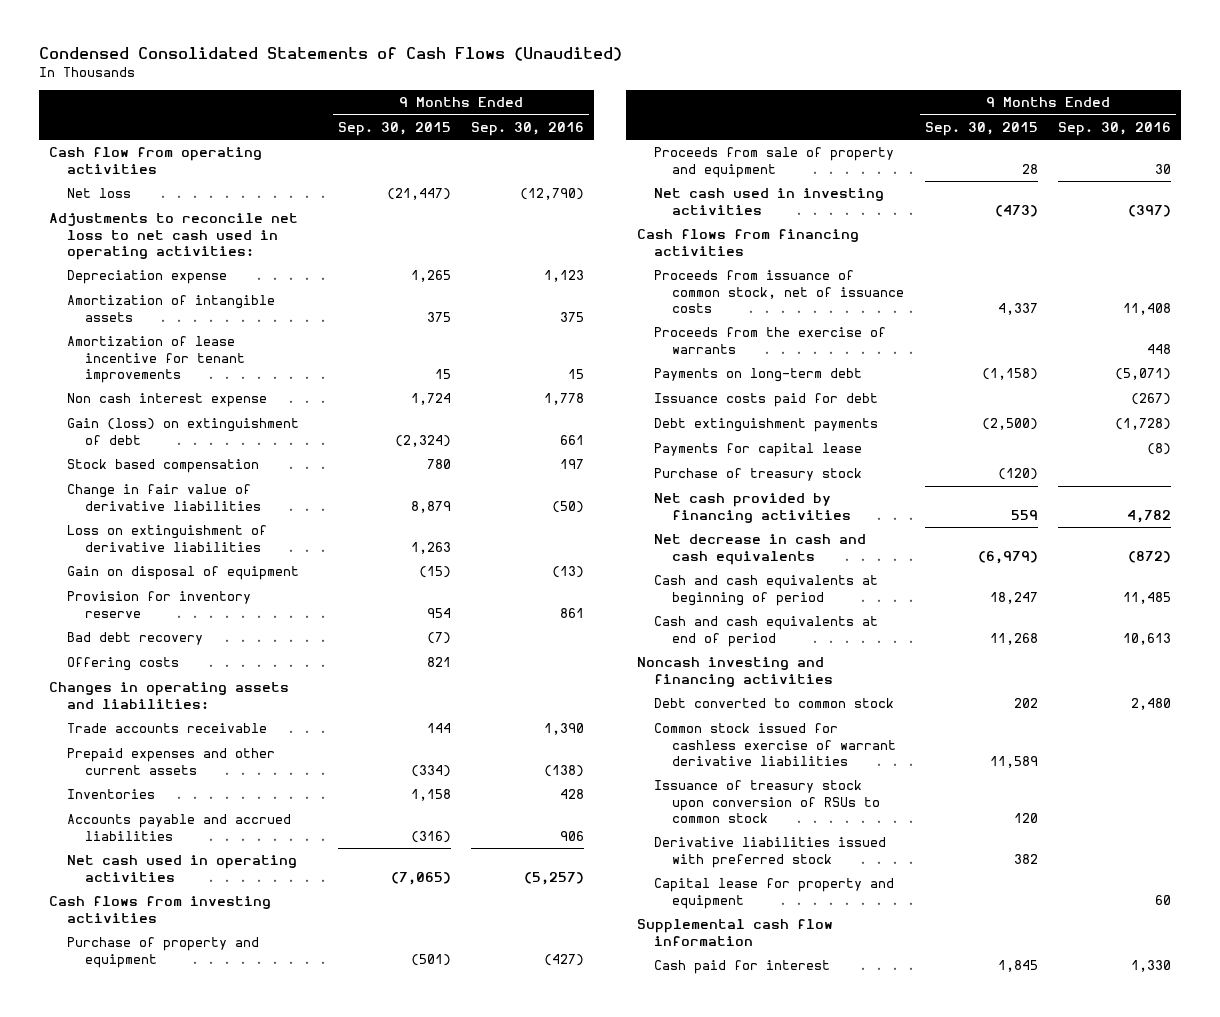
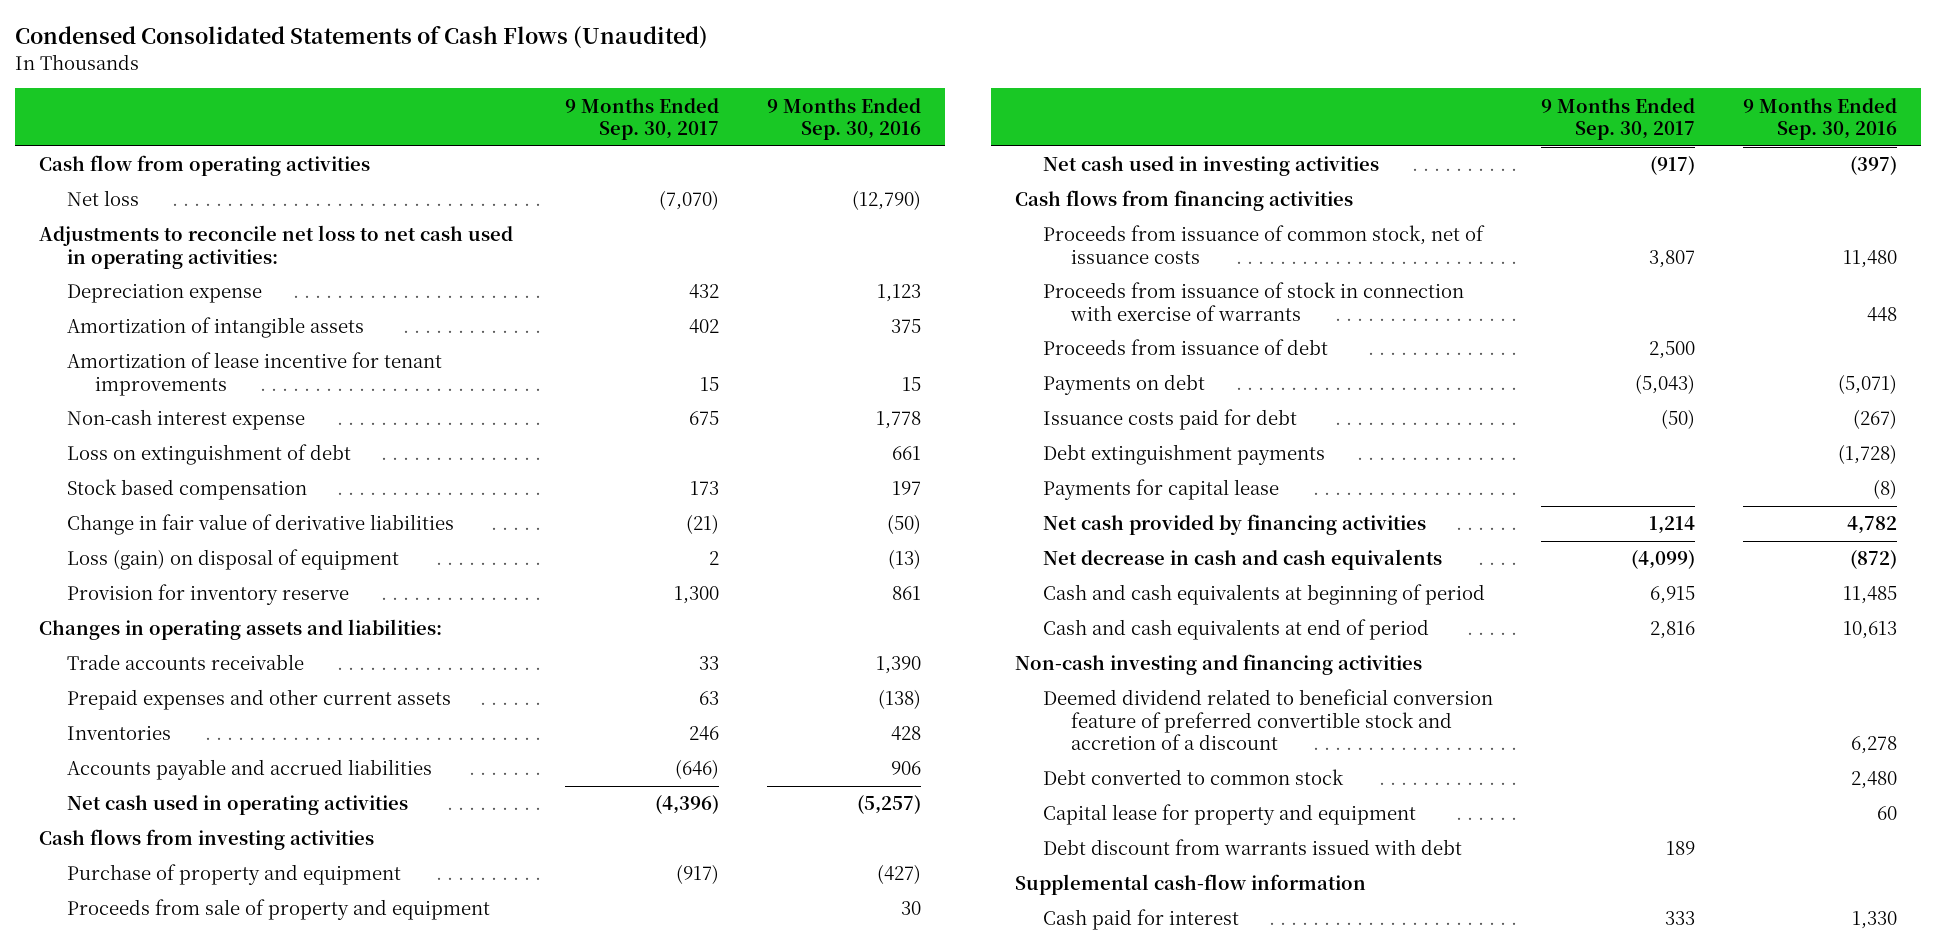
[337,121,451,136] Sep. 30, 2015 -> none
none -> [564,97,719,140] 9 Months Ended Sep. 30, 2017
[67,393,268,408] Non cash interest expense -> [67,409,306,431] Non-cash interest expense
[67,418,300,445] Gain (loss) on extinguishment of debt -> [67,444,352,466] Loss on extinguishment of debt
[67,525,268,552] Loss on extinguishment of derivative liabilities -> none
[67,566,300,581] Gain on disposal of equipment -> [67,549,400,571] Loss (gain) on disposal of equipment
[67,632,204,646] Bad debt recovery -> none
[67,657,180,672] Offering costs -> none
[1122,302,1171,315] 11,408 -> [1842,249,1897,268] 11,480
[654,327,887,354] Proceeds from the exercise of warrants -> [1042,282,1464,321] Proceeds from issuance of stock in connection with exercise of warrants
none -> [1042,339,1328,356] Proceeds from issuance of debt
[654,368,863,383] Payments on long-term debt -> [1042,374,1205,396] Payments on debt
[654,468,863,482] Purchase of treasury stock -> none
[636,657,834,687] Noncash investing and financing activities -> [1015,654,1423,676] Non-cash investing and financing activities
none -> [1042,689,1493,750] Deemed dividend related to beneficial conversion feature of preferred convertible stock and accretion of a discount
[654,723,897,766] Common stock issued for cashless exercise of warrant derivative liabilities -> none
[654,780,881,823] Issuance of treasury stock upon conversion of RSUs to common stock -> none
[654,837,887,868] Derivative liabilities issued with preferred stock -> none
none -> [1042,839,1462,856] Debt discount from warrants issued with debt
[636,919,833,946] Supplemental cash flow information -> [1015,874,1367,896] Supplemental cash-flow information

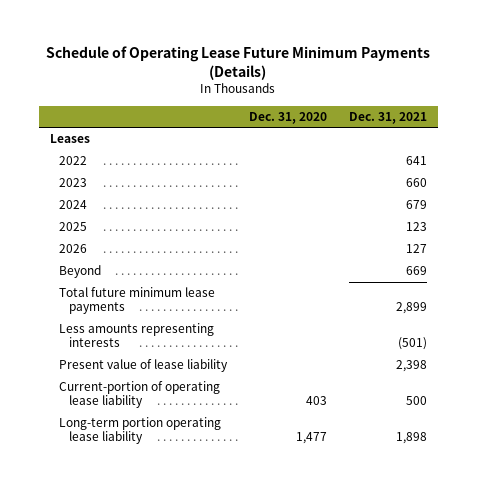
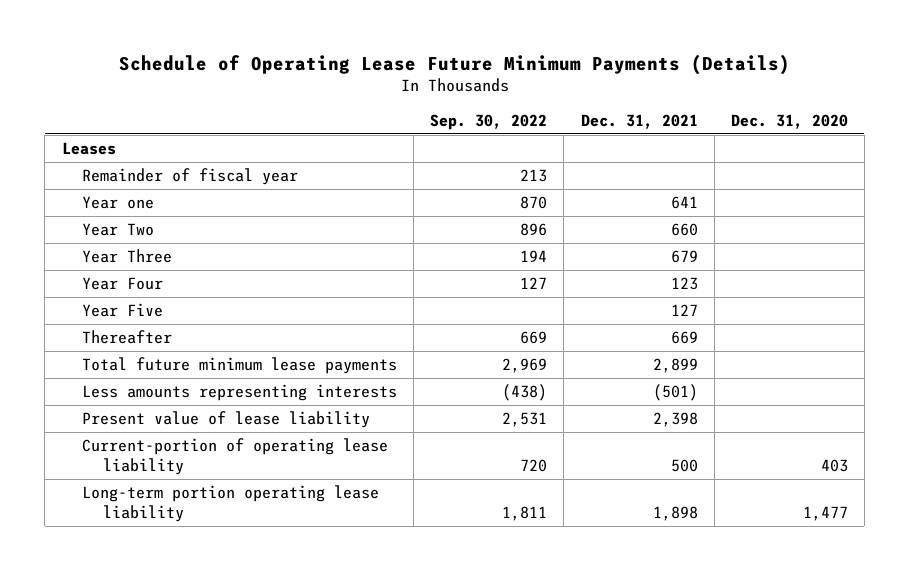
none -> [430,113,548,130] Sep. 30, 2022
none -> [82,167,299,185] Remainder of fiscal year
[59,156,88,166] 2022 -> [82,195,155,209] Year one
[59,178,88,188] 2023 -> [82,222,155,236] Year Two
[59,200,88,210] 2024 -> [82,248,173,263] Year Three
[59,222,88,232] 2025 -> [82,276,164,290] Year Four
[59,244,88,254] 2026 -> [82,302,164,317] Year Five
[59,265,102,279] Beyond -> [82,329,173,344] Thereafter

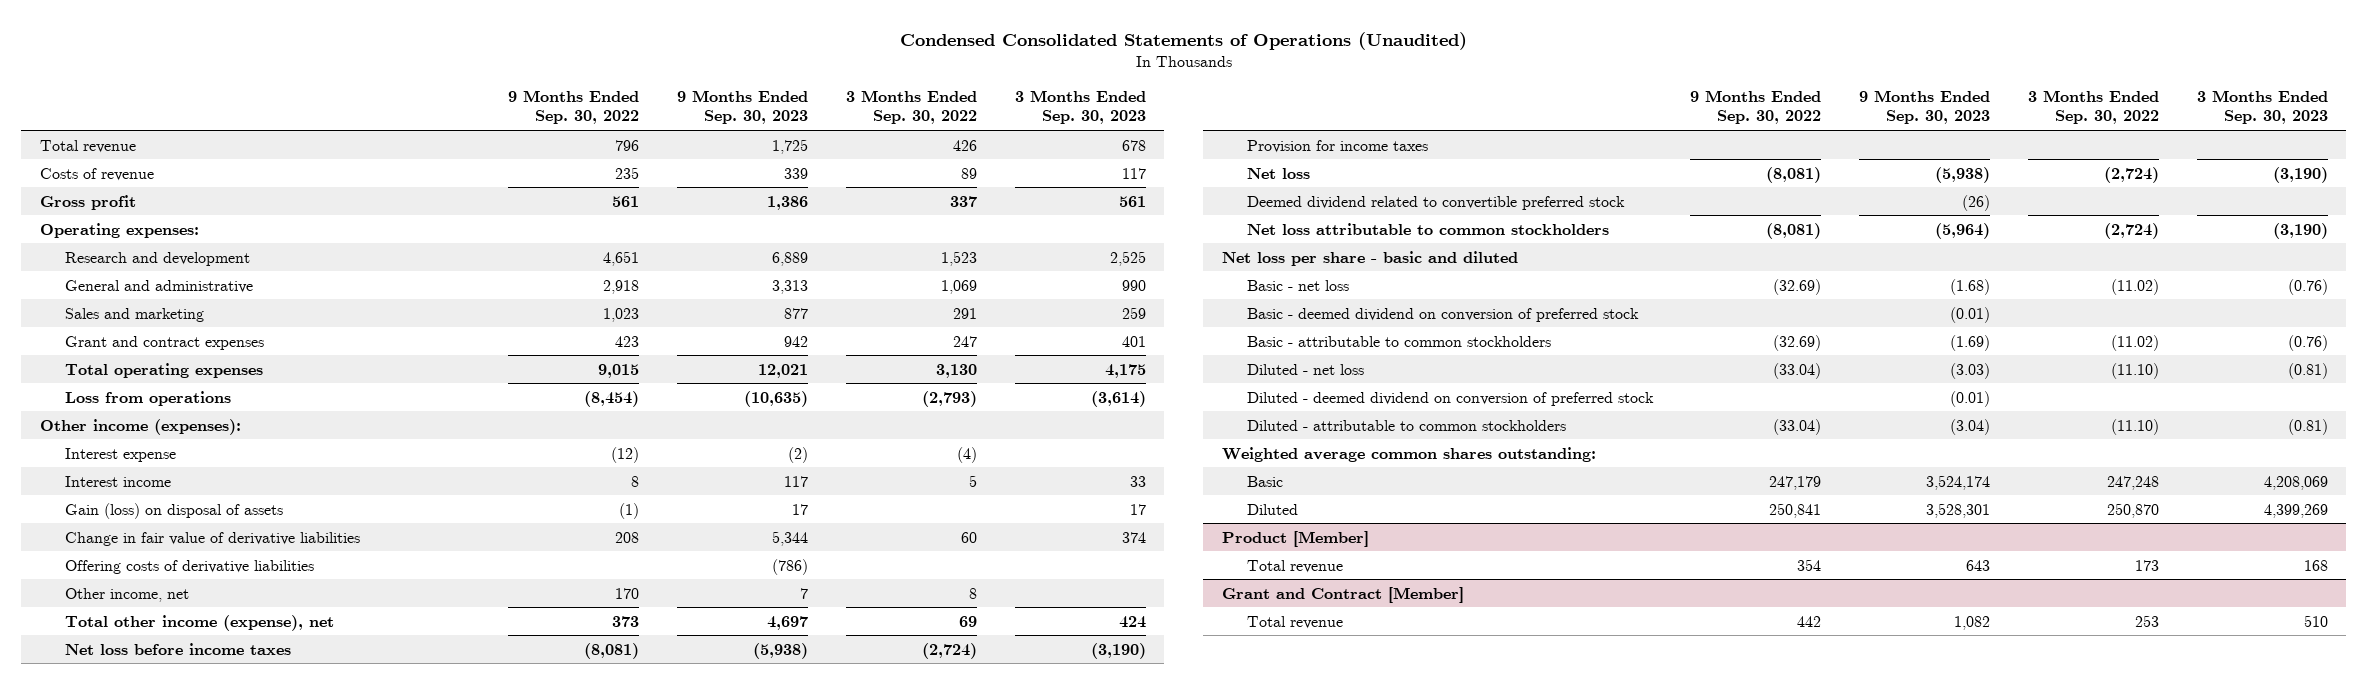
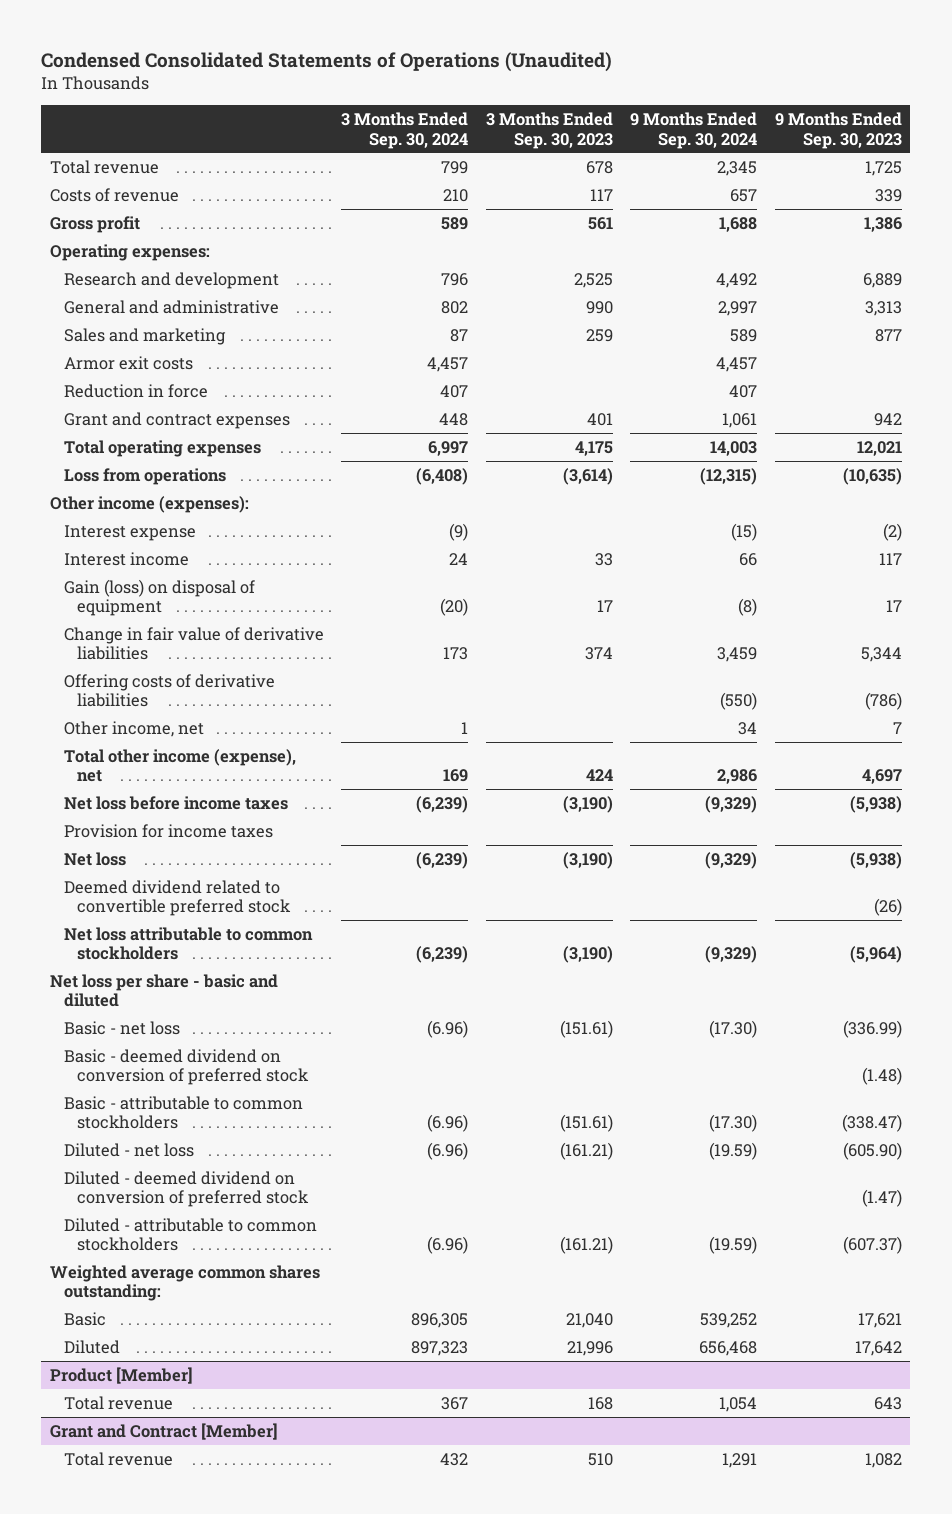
[508,90,640,125] 9 Months Ended Sep. 30, 2022 -> none
[845,90,977,125] 3 Months Ended Sep. 30, 2022 -> none
none -> [341,112,469,149] 3 Months Ended Sep. 30, 2024
none -> [630,112,758,149] 9 Months Ended Sep. 30, 2024
none -> [63,355,193,370] Armor exit costs
none -> [63,383,208,398] Reduction in force
[64,502,283,519] Gain (loss) on disposal of assets -> [63,578,255,617] Gain (loss) on disposal of equipment
[1950,278,1991,295] (1.68) -> [842,1019,902,1038] (336.99)
[2287,278,2328,295] (0.76) -> [559,1019,613,1038] (151.61)
[1950,306,1991,323] (0.01) -> [861,1067,902,1086] (1.48)
[1950,334,1991,351] (1.69) -> [841,1114,902,1133] (338.47)
[2287,334,2328,351] (0.76) -> [559,1114,613,1133] (151.61)
[1950,362,1991,379] (3.03) -> [842,1141,902,1160] (605.90)
[2287,362,2328,379] (0.81) -> [559,1141,613,1160] (161.21)
[1950,390,1991,407] (0.01) -> [861,1189,902,1208] (1.47)
[1950,418,1991,435] (3.04) -> [842,1236,902,1255] (607.37)
[2287,418,2328,435] (0.81) -> [559,1236,613,1255] (161.21)
[1926,474,1991,490] 3,524,174 -> [857,1312,902,1328] 17,621
[2263,475,2328,490] 4,208,069 -> [565,1312,613,1328] 21,040
[1926,502,1991,518] 3,528,301 -> [854,1340,902,1356] 17,642
[2263,503,2328,518] 4,399,269 -> [566,1340,613,1356] 21,996

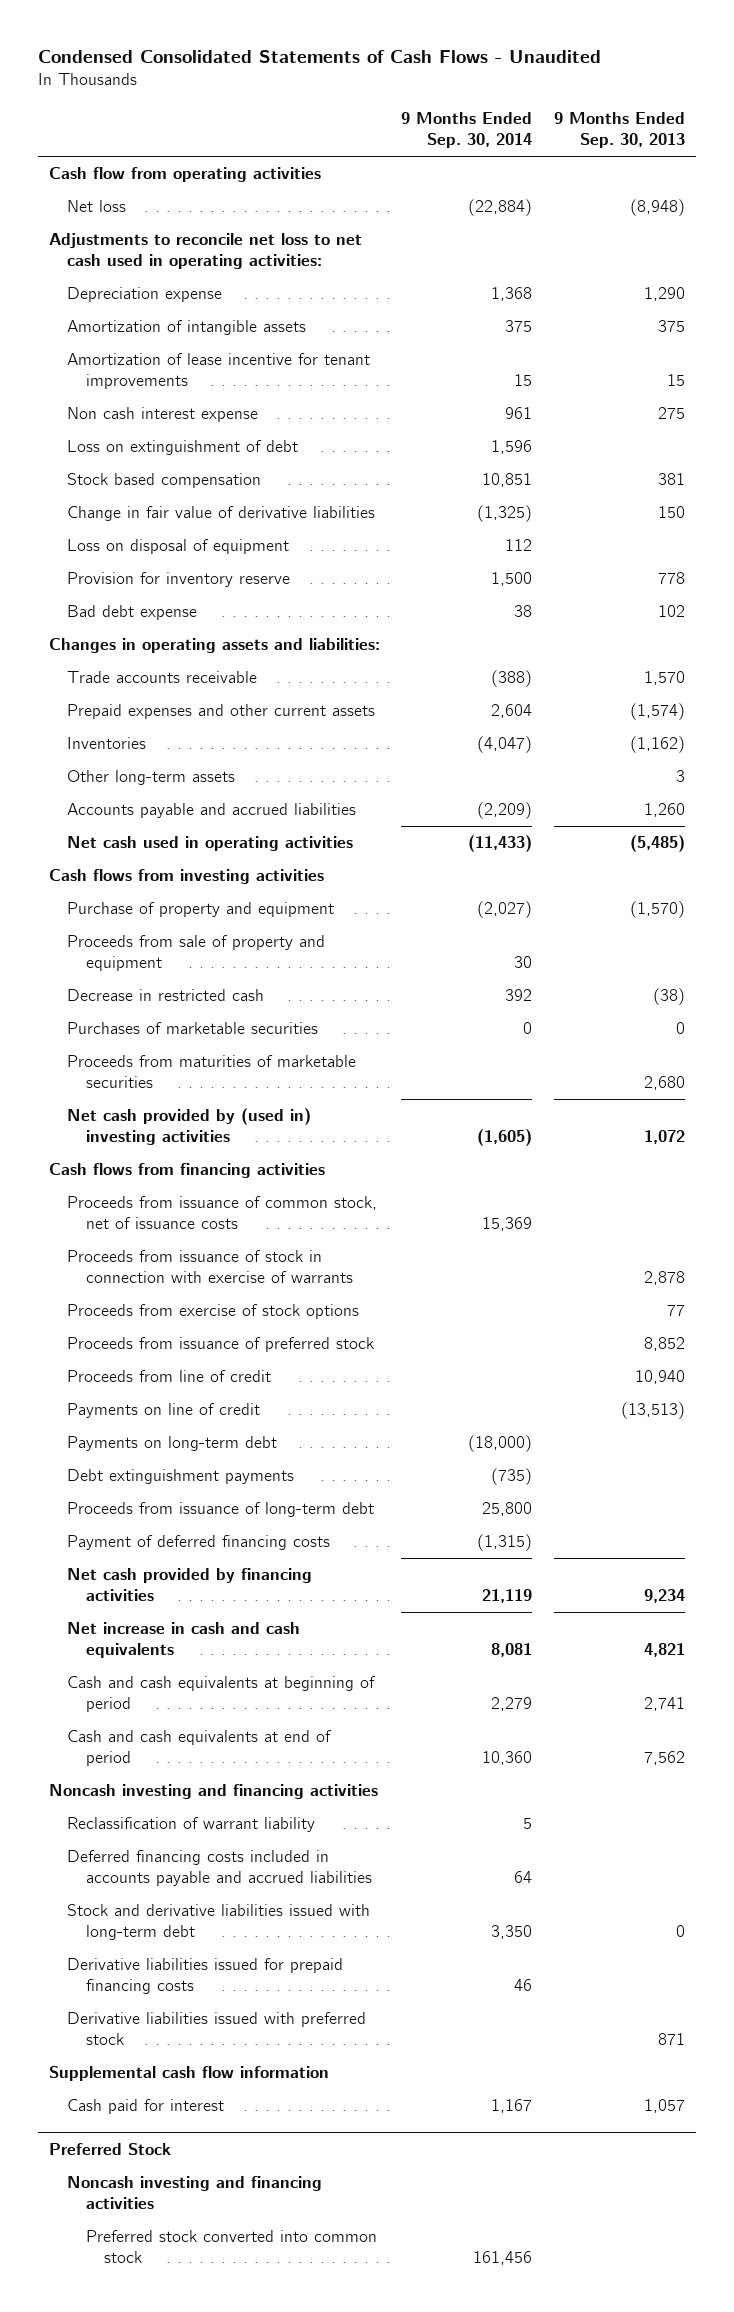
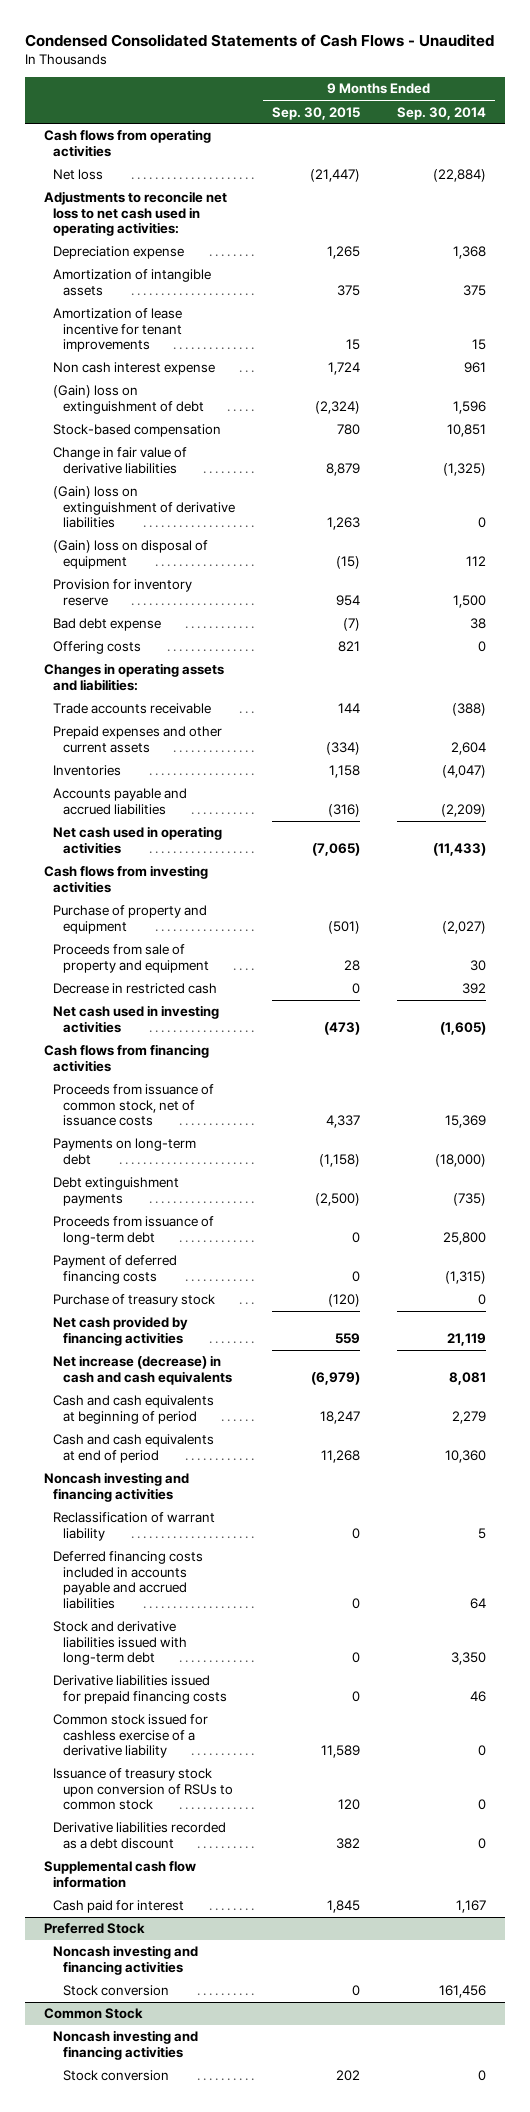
[554,112,686,149] 9 Months Ended Sep. 30, 2013 -> none
none -> [272,106,361,120] Sep. 30, 2015
[48,167,321,183] Cash flow from operating activities -> [43,129,211,157] Cash flows from operating activities
[67,440,299,456] Loss on extinguishment of debt -> [53,385,205,414] (Gain) loss on extinguishment of debt
[67,473,262,489] Stock based compensation -> [53,424,222,438] Stock-based compensation
none -> [53,486,236,529] (Gain) loss on extinguishment of derivative liabilities
[67,539,290,555] Loss on disposal of equipment -> [53,540,209,569] (Gain) loss on disposal of equipment
none -> [53,641,142,655] Offering costs
[67,770,236,786] Other long-term assets -> none
[67,1022,319,1035] Purchases of marketable securities -> none
[67,1055,357,1089] Proceeds from maturities of marketable securities -> none
[67,1108,312,1146] Net cash provided by (used in) investing activities -> [53,1005,220,1033] Net cash used in investing activities
[67,1250,353,1284] Proceeds from issuance of stock in connection with exercise of warrants -> none
[67,1304,360,1320] Proceeds from exercise of stock options -> none
[67,1337,375,1353] Proceeds from issuance of preferred stock -> none
[67,1370,272,1383] Proceeds from line of credit -> none
[67,1403,261,1419] Payments on line of credit -> none
none -> [53,1294,216,1308] Purchase of treasury stock
[67,1622,301,1659] Net increase in cash and cash equivalents -> [53,1355,233,1385] Net increase (decrease) in cash and cash equivalents
[67,2012,367,2046] Derivative liabilities issued with preferred stock -> none
none -> [53,1714,209,1759] Common stock issued for cashless exercise of a derivative liability
none -> [53,1768,234,1811] Issuance of treasury stock upon conversion of RSUs to common stock
none -> [53,1822,227,1849] Derivative liabilities recorded as a debt discount
[85,2230,377,2264] Preferred stock converted into common stock -> [63,1985,170,1997] Stock conversion
none -> [43,2008,143,2020] Common Stock
none -> [53,2030,199,2060] Noncash investing and financing activities
none -> [63,2070,170,2082] Stock conversion

